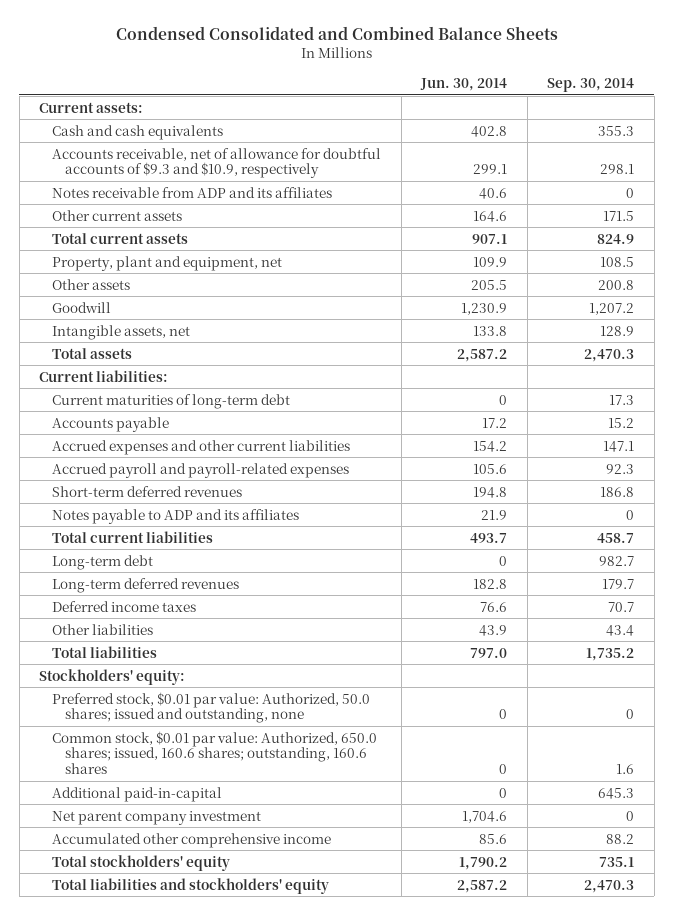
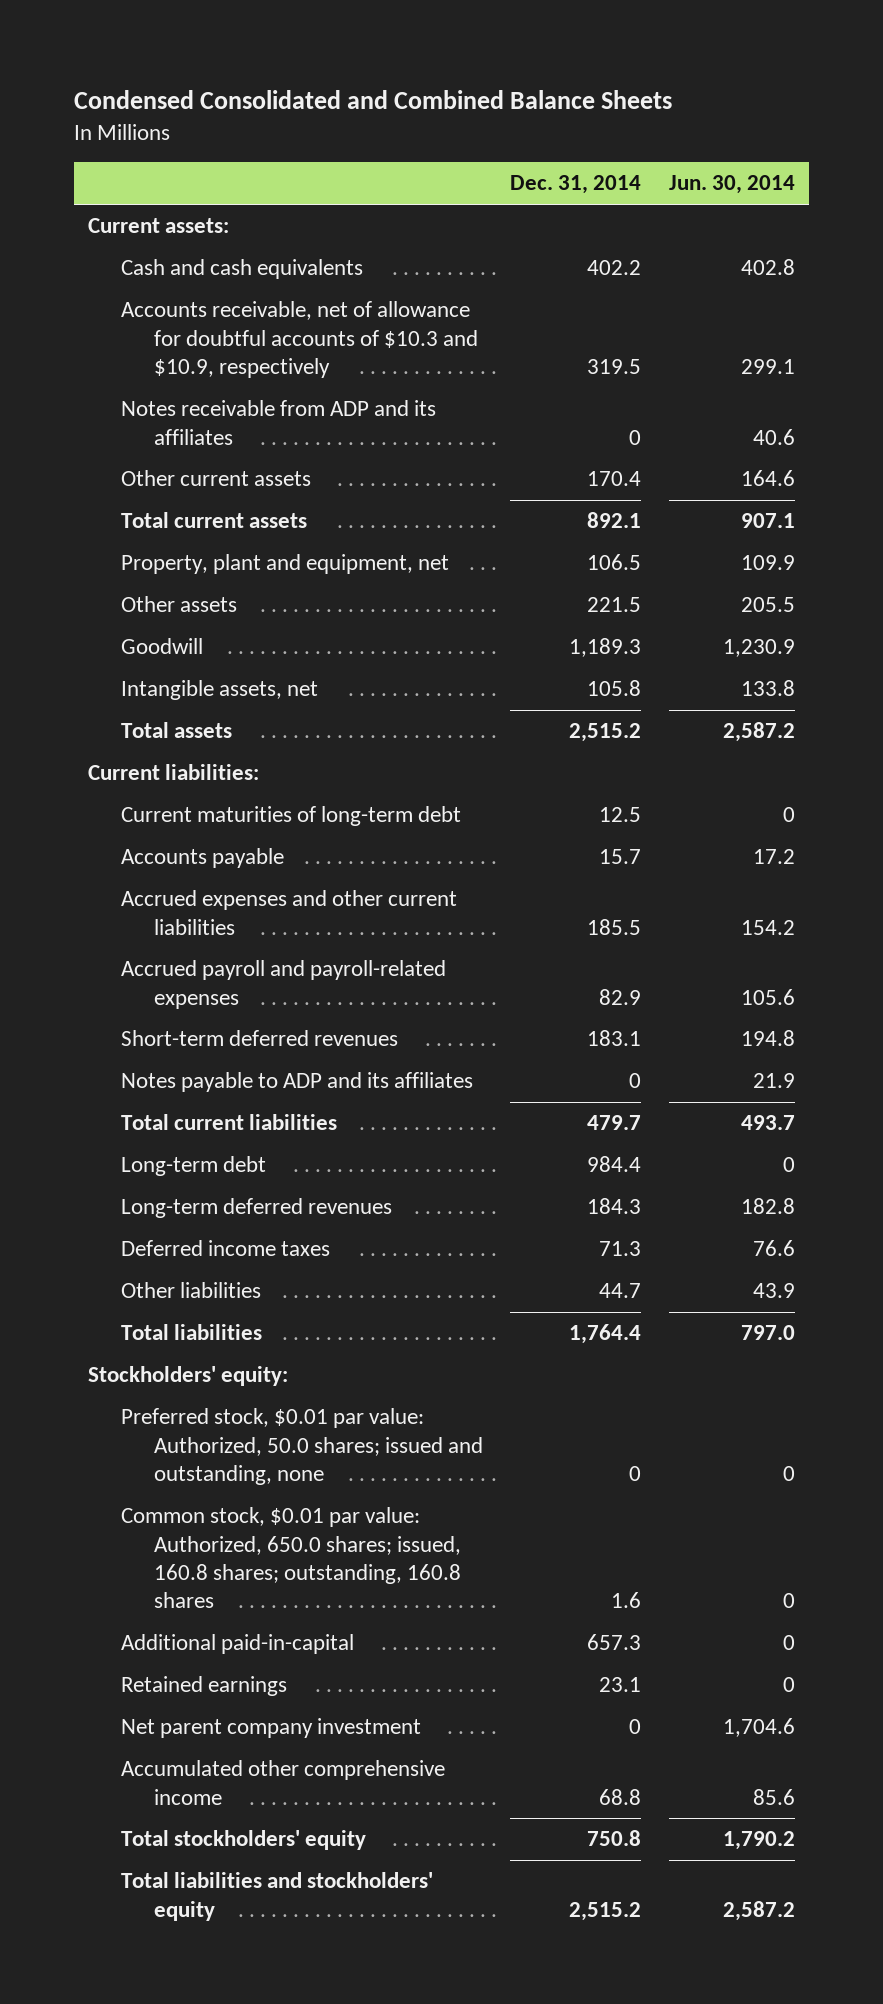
[547,78,635,93] Sep. 30, 2014 -> none
none -> [510,175,642,195] Dec. 31, 2014
[52,147,382,179] Accounts receivable, net of allowance for doubtful accounts of $9.3 and $10.9, respectively -> [121,301,478,378] Accounts receivable, net of allowance for doubtful accounts of $10.3 and $10.9, respectively
[52,730,378,774] Common stock, $0.01 par value: Authorized, 650.0 shares; issued, 160.6 shares; outstanding, 160.6 shares -> [121,1507,461,1608] Common stock, $0.01 par value: Authorized, 650.0 shares; issued, 160.8 shares; outstanding, 160.8 shares
none -> [121,1676,288,1697] Retained earnings

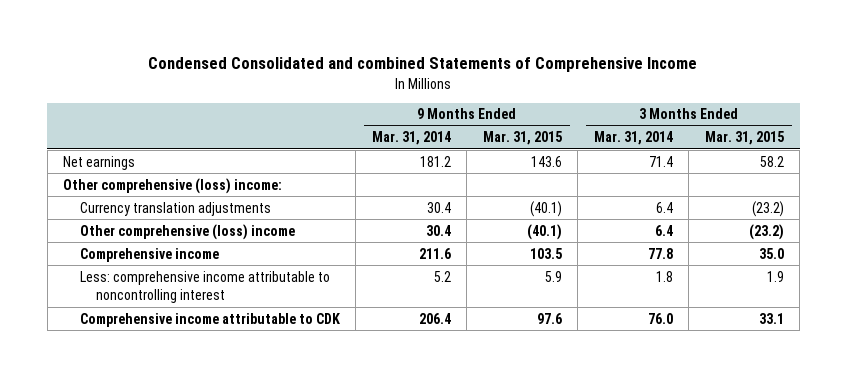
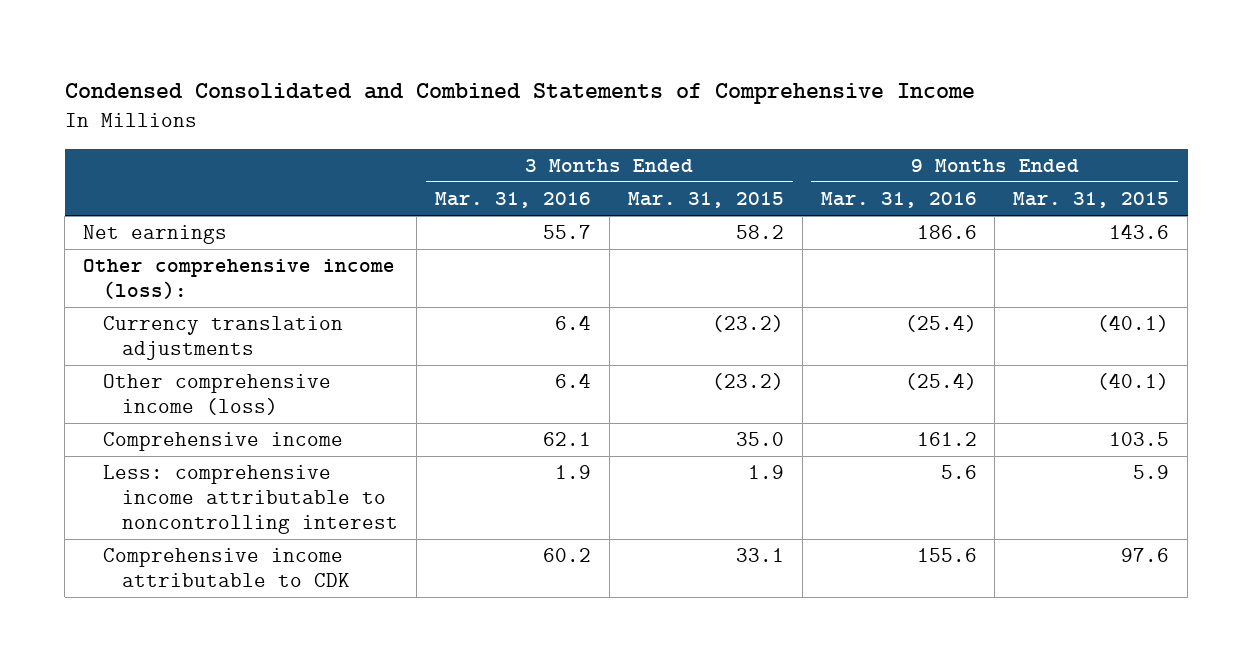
[148,57,698,73] Condensed Consolidated and combined Statements of Comprehensive Income -> [64,83,975,105] Condensed Consolidated and Combined Statements of Comprehensive Income
[371,131,451,146] Mar. 31, 2014 -> none
[593,131,673,146] Mar. 31, 2014 -> none
none -> [435,192,592,209] Mar. 31, 2016
none -> [820,192,977,209] Mar. 31, 2016
[63,177,283,194] Other comprehensive (loss) income: -> [83,259,396,300] Other comprehensive income (loss):
[79,223,295,240] Other comprehensive (loss) income -> [102,374,331,416] Other comprehensive income (loss)

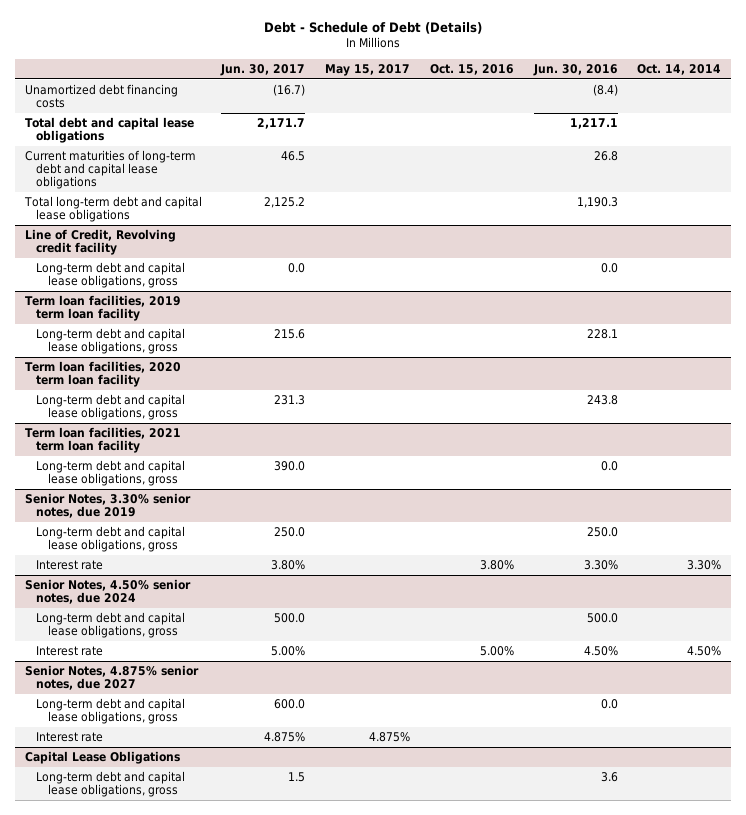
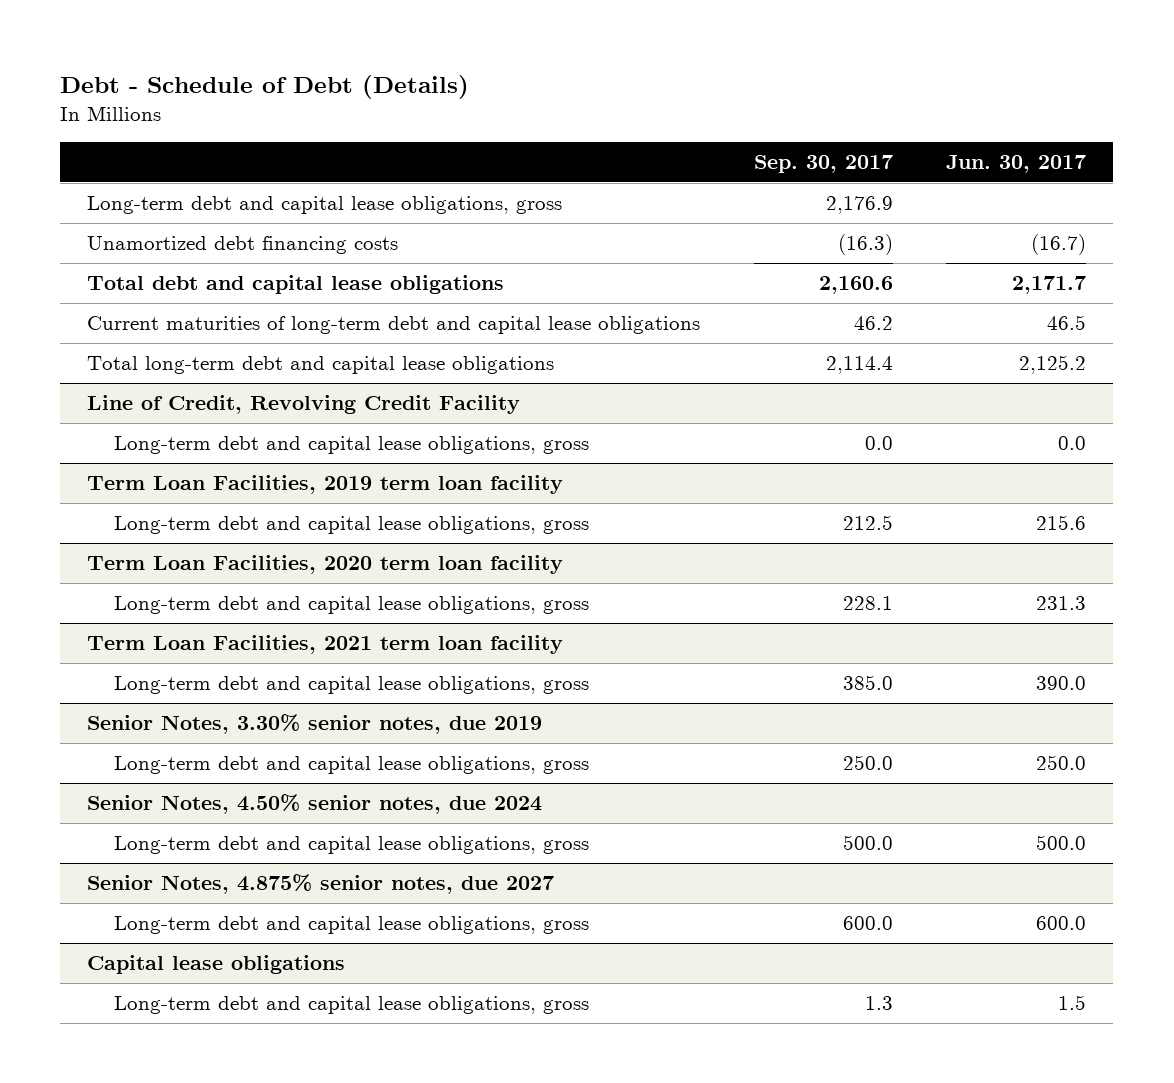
[325,63,411,76] May 15, 2017 -> none
[429,63,514,75] Oct. 15, 2016 -> none
[532,63,618,76] Jun. 30, 2016 -> none
[637,63,722,75] Oct. 14, 2014 -> none
none -> [753,154,893,173] Sep. 30, 2017
none -> [87,196,563,215] Long-term debt and capital lease obligations, gross
[24,229,176,256] Line of Credit, Revolving credit facility -> [87,395,521,415] Line of Credit, Revolving Credit Facility
[24,295,181,322] Term loan facilities, 2019 term loan facility -> [87,475,564,495] Term Loan Facilities, 2019 term loan facility
[24,361,181,388] Term loan facilities, 2020 term loan facility -> [87,555,564,575] Term Loan Facilities, 2020 term loan facility
[24,427,181,454] Term loan facilities, 2021 term loan facility -> [87,635,564,655] Term Loan Facilities, 2021 term loan facility
[36,560,104,571] Interest rate -> none
[36,646,104,657] Interest rate -> none
[36,732,104,743] Interest rate -> none
[24,751,180,765] Capital Lease Obligations -> [87,955,346,975] Capital lease obligations

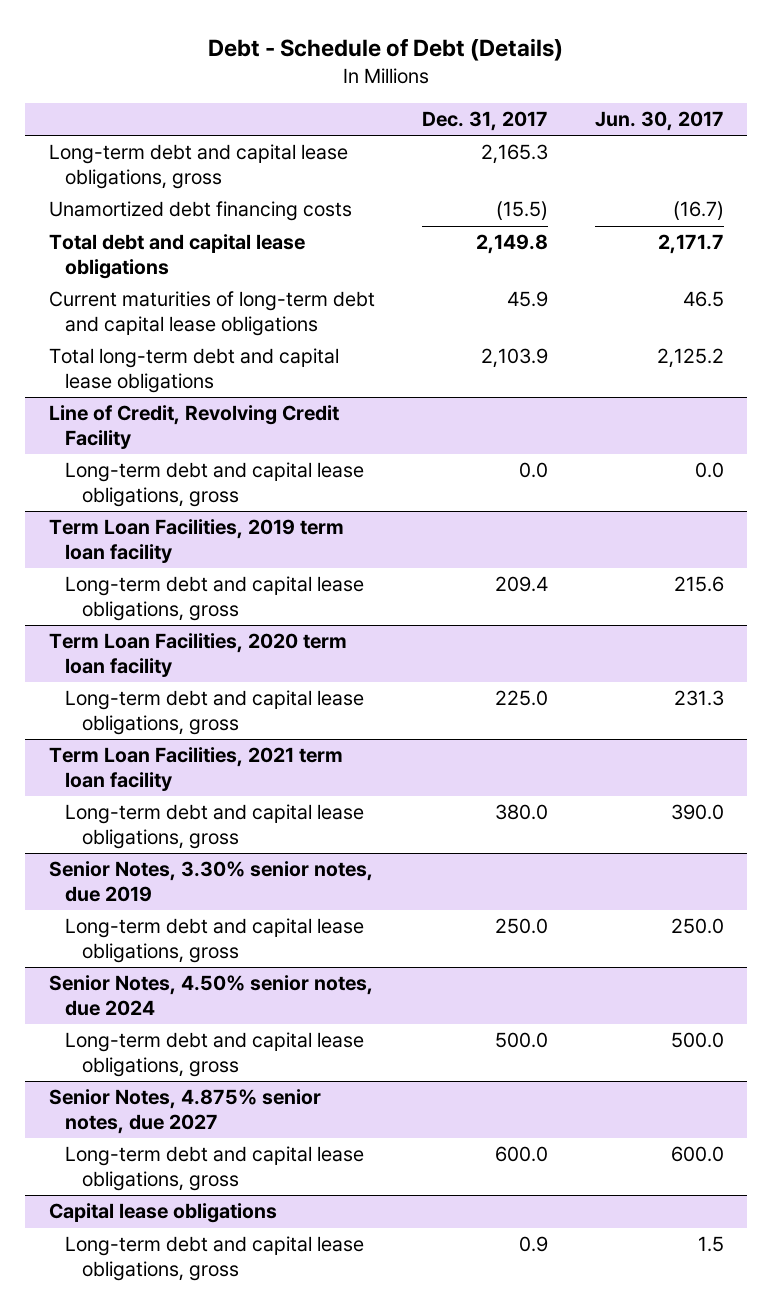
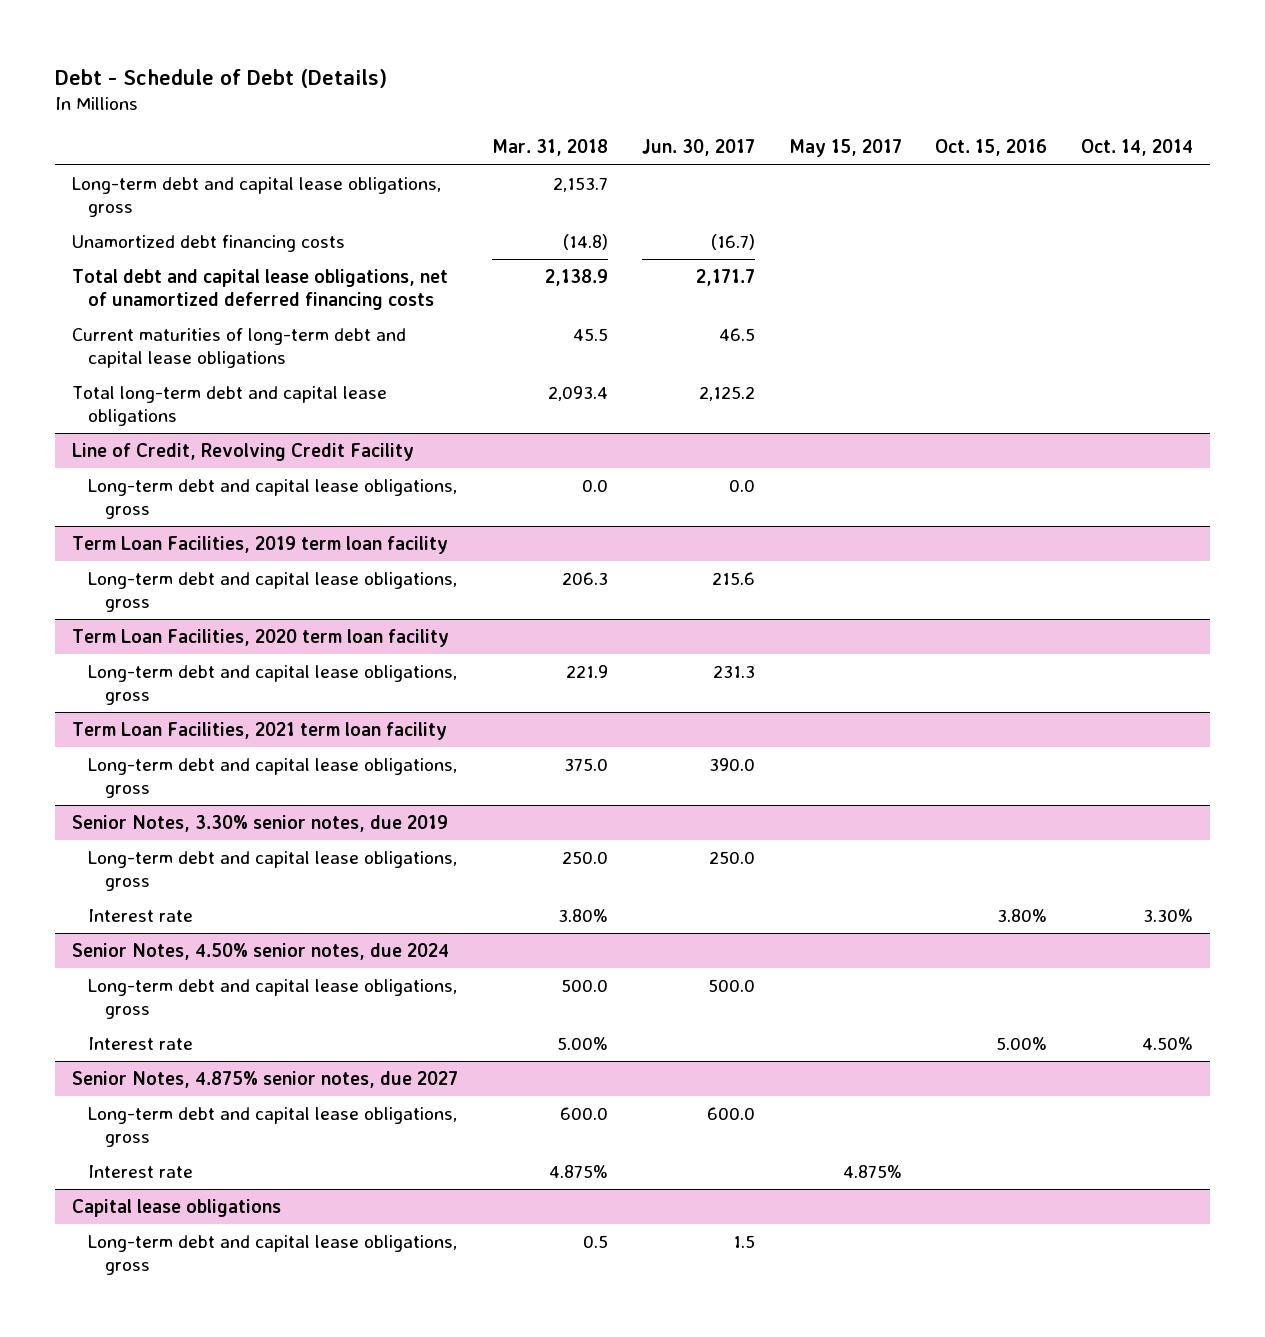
[421,110,548,131] Dec. 31, 2017 -> none
none -> [491,139,608,157] Mar. 31, 2018
none -> [788,139,902,158] May 15, 2017
none -> [935,139,1048,157] Oct. 15, 2016
none -> [1081,139,1194,157] Oct. 14, 2014
[48,234,305,280] Total debt and capital lease obligations -> [72,269,449,311] Total debt and capital lease obligations, net of unamortized deferred financing costs
none -> [88,909,194,923] Interest rate
none -> [88,1037,194,1051] Interest rate
none -> [88,1165,194,1179] Interest rate

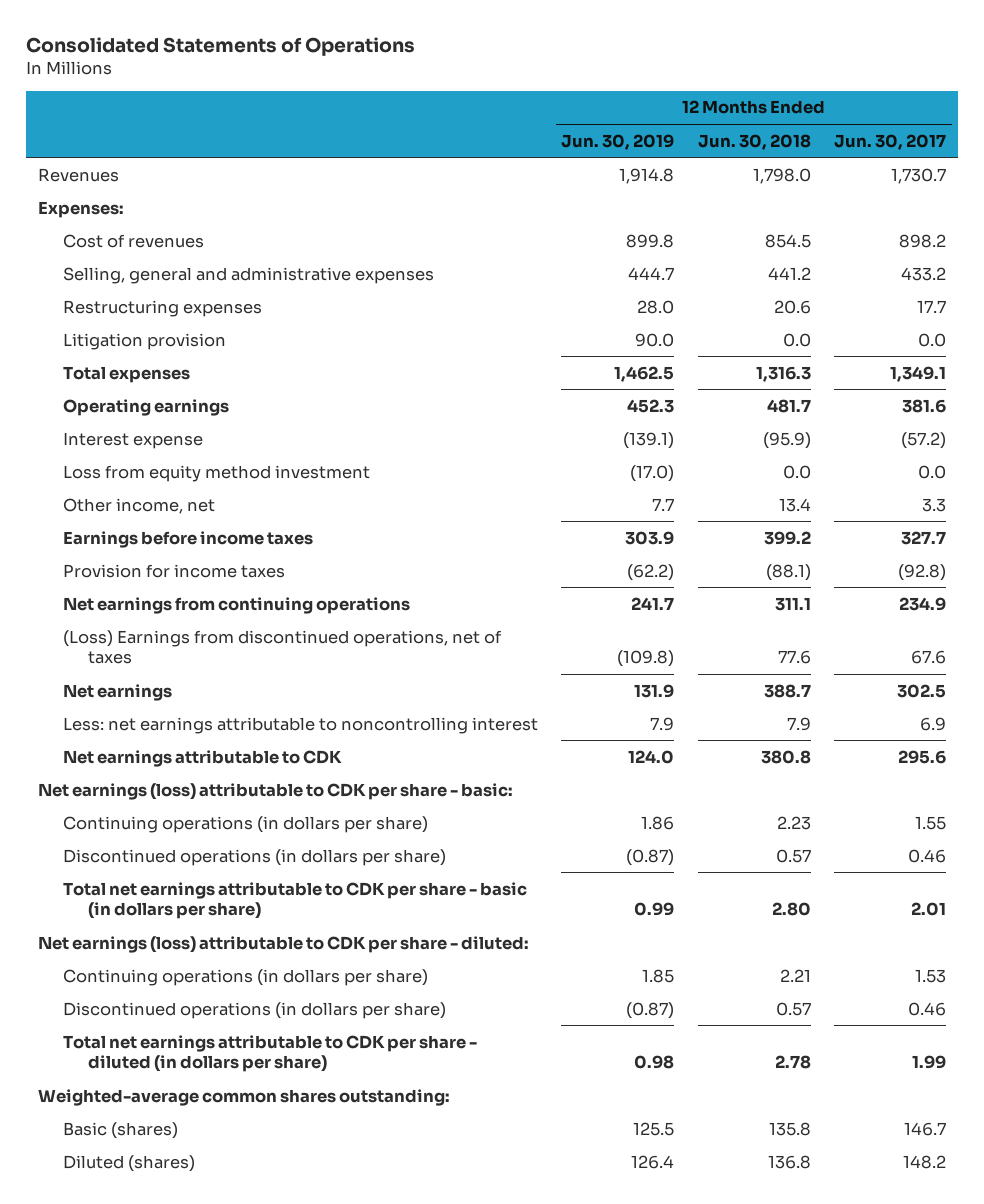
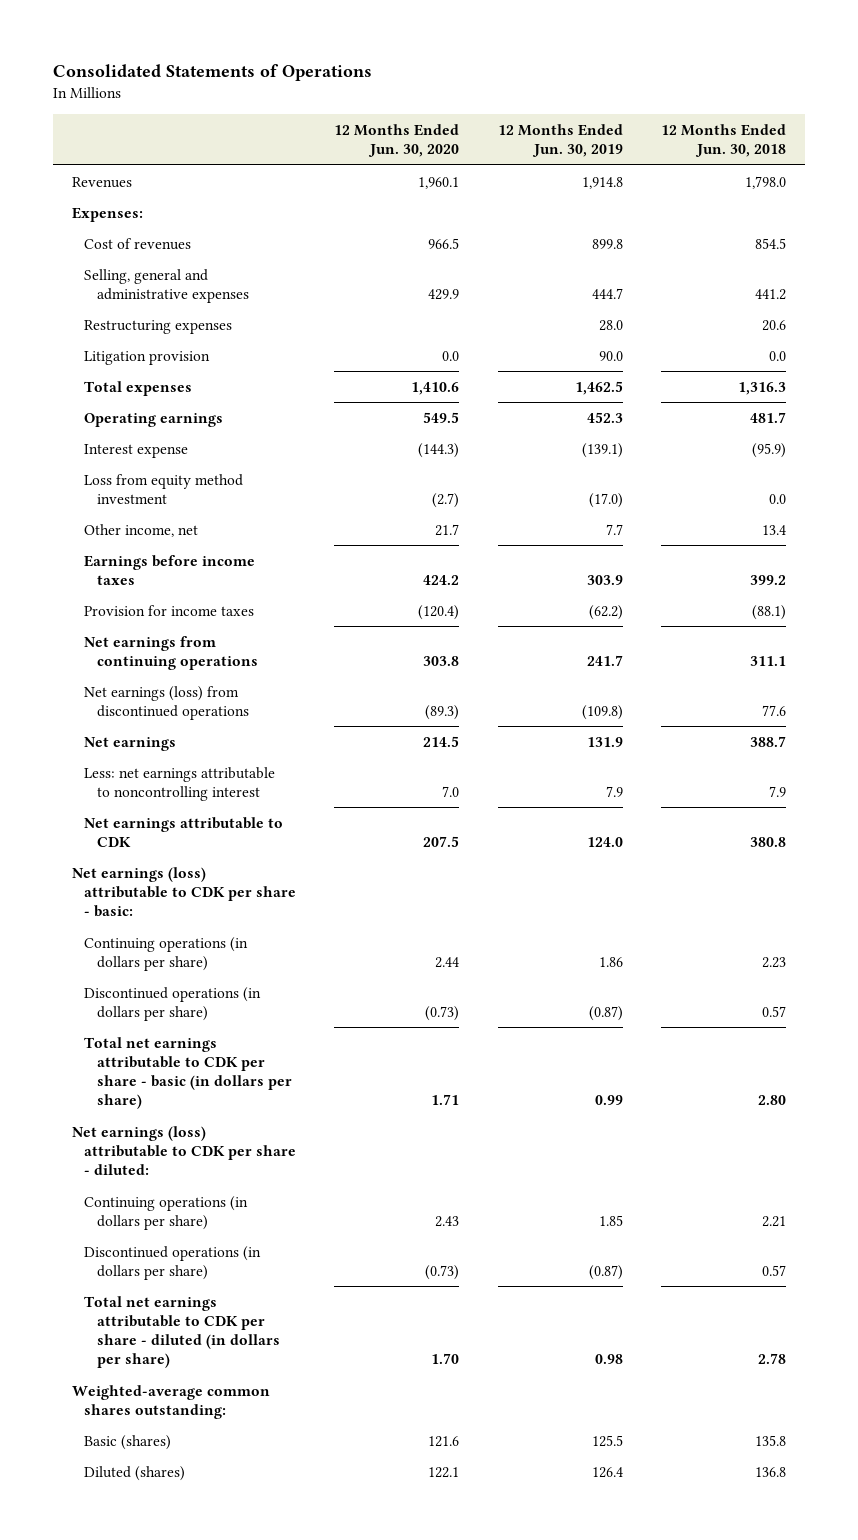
[834,133,947,150] Jun. 30, 2017 -> none
none -> [334,123,460,158] 12 Months Ended Jun. 30, 2020
[63,629,503,665] (Loss) Earnings from discontinued operations, net of taxes -> [84,685,249,720] Net earnings (loss) from discontinued operations

